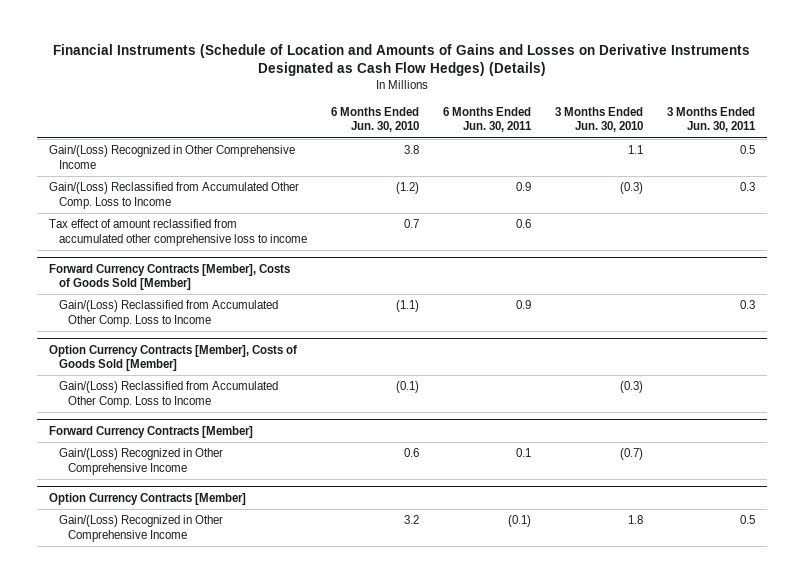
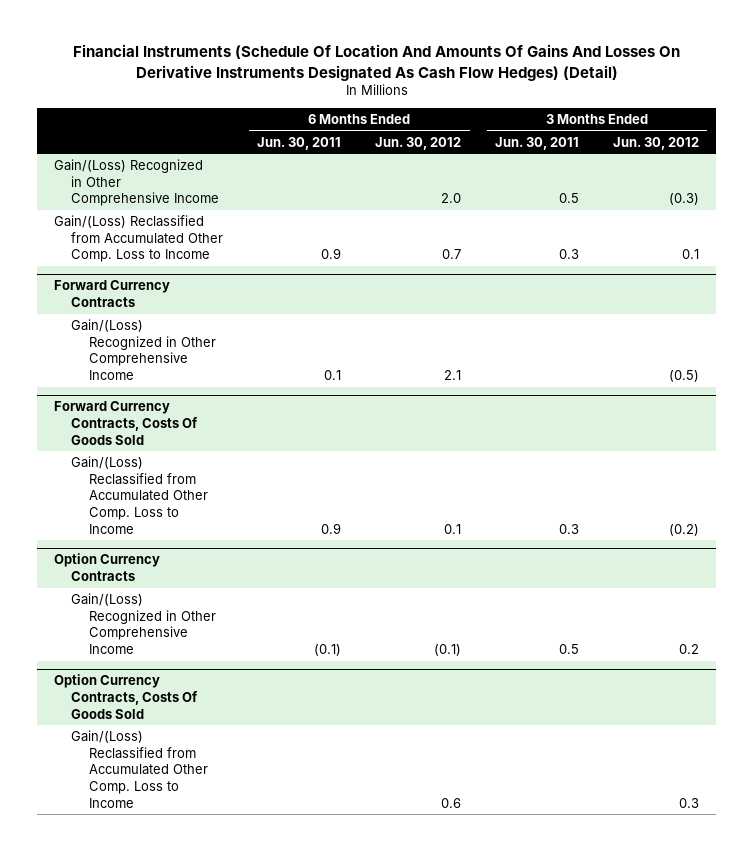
[53,44,751,77] Financial Instruments (Schedule of Location and Amounts of Gains and Losses on Derivative Instruments Designated as Cash Flow Hedges) (Details) -> [72,44,680,81] Financial Instruments (Schedule Of Location And Amounts Of Gains And Losses On Derivative Instruments Designated As Cash Flow Hedges) (Detail)
[330,107,419,133] 6 Months Ended Jun. 30, 2010 -> none
[554,107,643,133] 3 Months Ended Jun. 30, 2010 -> none
none -> [375,136,462,150] Jun. 30, 2012
none -> [613,136,700,150] Jun. 30, 2012
[49,219,307,246] Tax effect of amount reclassified from accumulated other comprehensive loss to income -> none
[49,263,291,290] Forward Currency Contracts [Member], Costs of Goods Sold [Member] -> none
[58,300,278,327] Gain/(Loss) Reclassified from Accumulated Other Comp. Loss to Income -> none
[49,344,298,371] Option Currency Contracts [Member], Costs of Goods Sold [Member] -> none
[58,381,278,408] Gain/(Loss) Reclassified from Accumulated Other Comp. Loss to Income -> none
[49,425,254,438] Forward Currency Contracts [Member] -> [54,280,171,308] Forward Currency Contracts
none -> [54,401,199,445] Forward Currency Contracts, Costs Of Goods Sold
none -> [71,456,208,534] Gain/(Loss) Reclassified from Accumulated Other Comp. Loss to Income
[49,492,247,505] Option Currency Contracts [Member] -> [54,553,161,582] Option Currency Contracts
none -> [54,674,199,719] Option Currency Contracts, Costs Of Goods Sold
none -> [71,730,208,808] Gain/(Loss) Reclassified from Accumulated Other Comp. Loss to Income

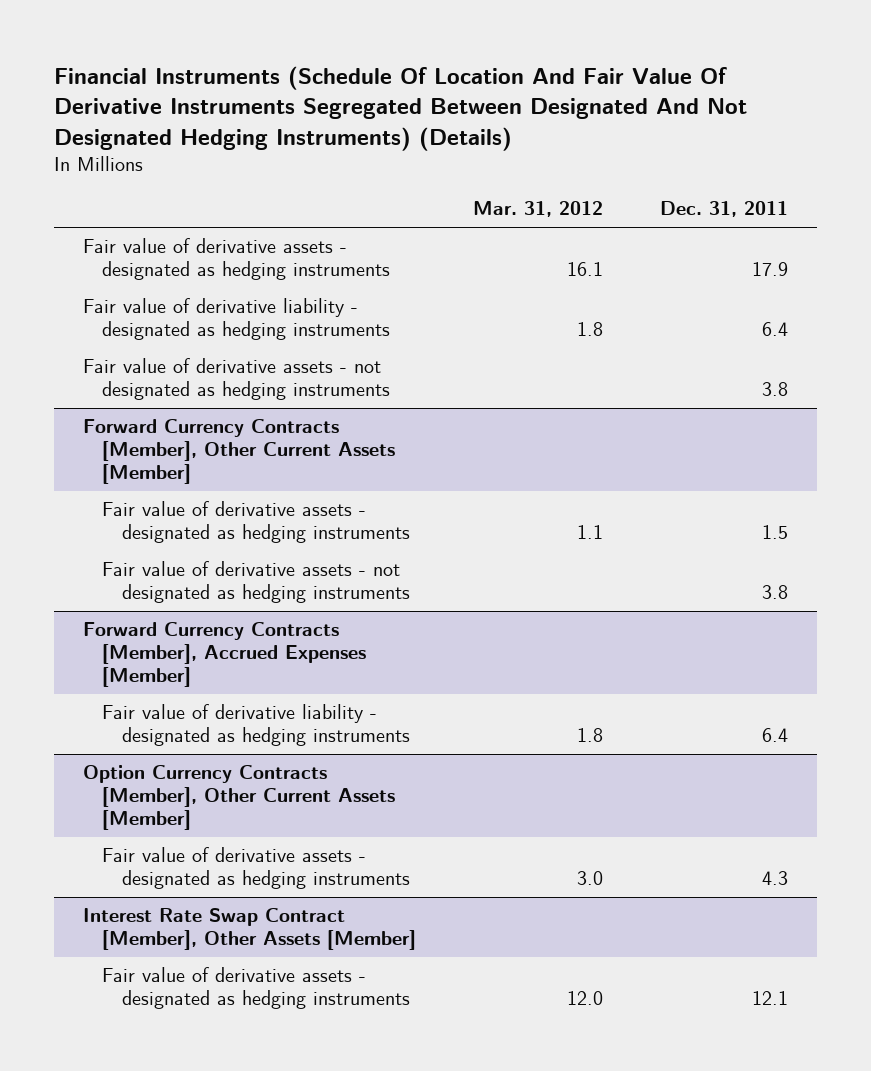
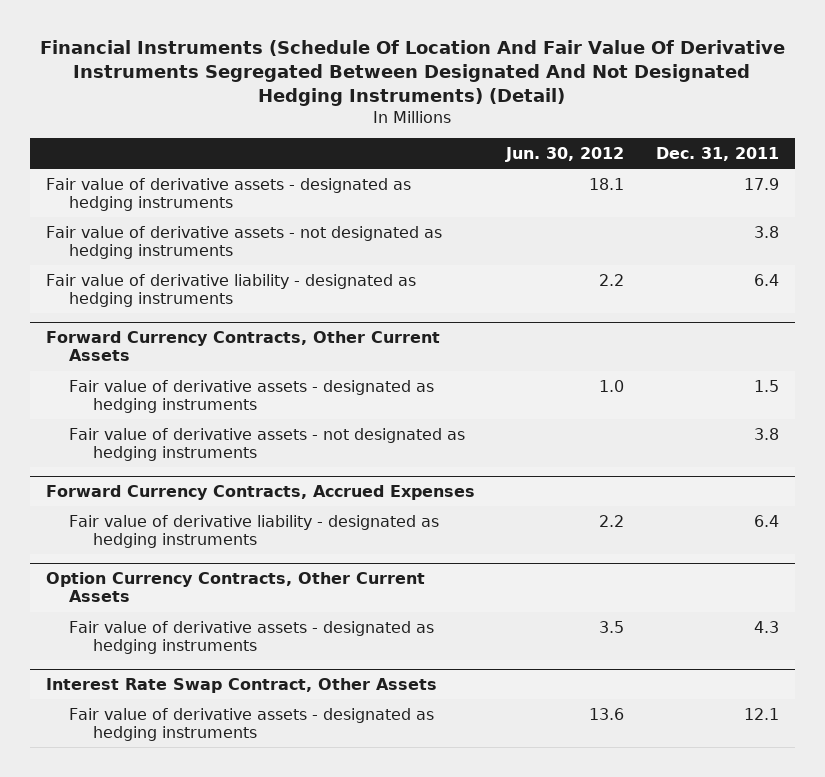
[54,66,748,151] Financial Instruments (Schedule Of Location And Fair Value Of Derivative Instruments Segregated Between Designated And Not Designated Hedging Instruments) (Details) -> [40,39,786,106] Financial Instruments (Schedule Of Location And Fair Value Of Derivative Instruments Segregated Between Designated And Not Designated Hedging Instruments) (Detail)
[473,201,604,218] Mar. 31, 2012 -> none
none -> [505,146,625,162] Jun. 30, 2012
[82,298,391,341] Fair value of derivative liability - designated as hedging instruments -> [45,273,416,308] Fair value of derivative liability - designated as hedging instruments
[82,419,396,485] Forward Currency Contracts [Member], Other Current Assets [Member] -> [45,330,440,362] Forward Currency Contracts, Other Current Assets
[82,622,367,688] Forward Currency Contracts [Member], Accrued Expenses [Member] -> [45,484,475,500] Forward Currency Contracts, Accrued Expenses
[82,765,396,831] Option Currency Contracts [Member], Other Current Assets [Member] -> [45,571,425,603] Option Currency Contracts, Other Current Assets
[82,908,417,951] Interest Rate Swap Contract [Member], Other Assets [Member] -> [45,677,437,693] Interest Rate Swap Contract, Other Assets

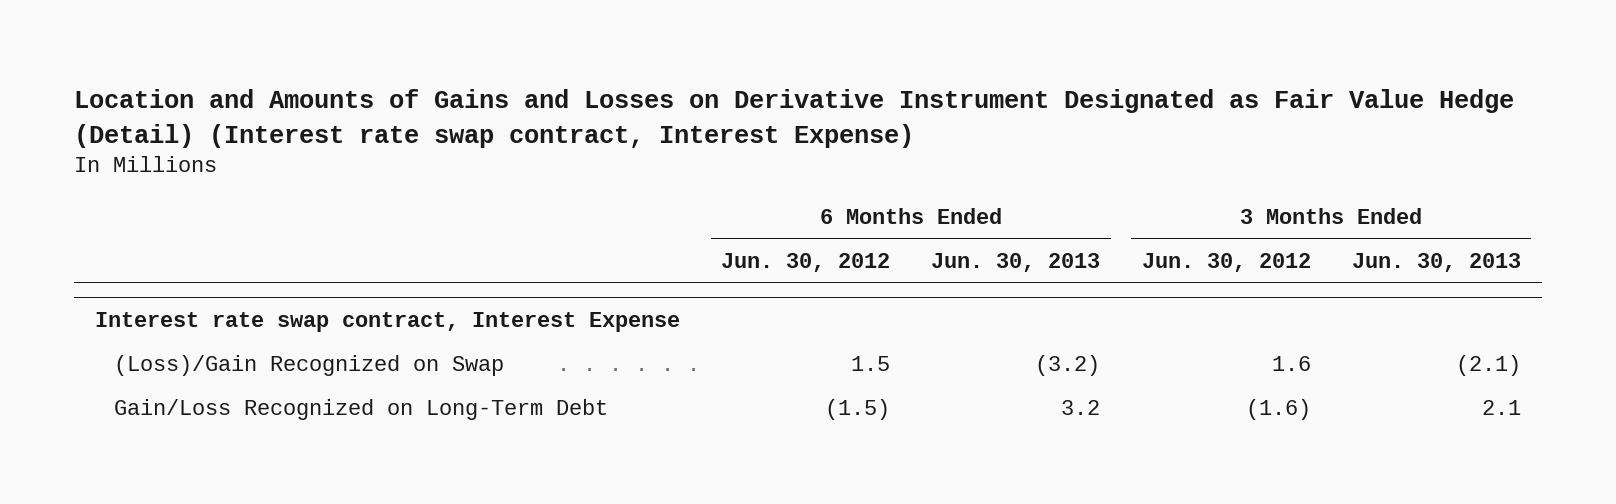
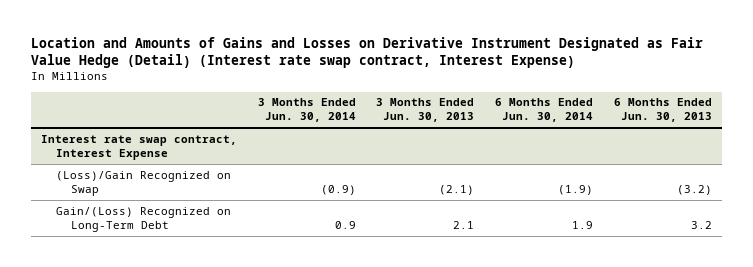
[720,252,890,272] Jun. 30, 2012 -> none
[1141,252,1311,272] Jun. 30, 2012 -> none
none -> [257,98,356,123] 3 Months Ended Jun. 30, 2014
none -> [495,98,594,123] 6 Months Ended Jun. 30, 2014
[114,399,609,421] Gain/Loss Recognized on Long-Term Debt -> [56,206,232,232] Gain/(Loss) Recognized on Long-Term Debt

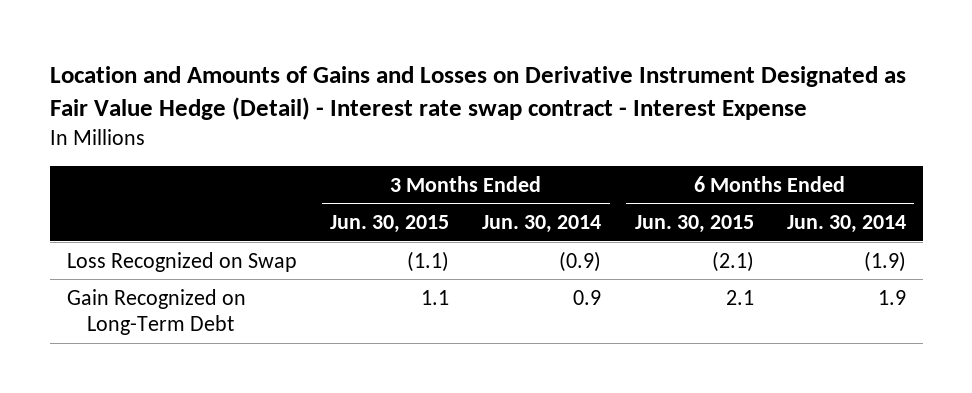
[30,36,703,69] Location and Amounts of Gains and Losses on Derivative Instrument Designated as Fair Value Hedge (Detail) (Interest rate swap contract, Interest Expense) -> [49,65,906,120] Location and Amounts of Gains and Losses on Derivative Instrument Designated as Fair Value Hedge (Detail) - Interest rate swap contract - Interest Expense
[376,98,475,123] 3 Months Ended Jun. 30, 2013 -> none
[613,98,712,123] 6 Months Ended Jun. 30, 2013 -> none
none -> [329,214,449,233] Jun. 30, 2015
none -> [634,214,754,233] Jun. 30, 2015
[40,134,237,160] Interest rate swap contract, Interest Expense -> none
[56,170,232,196] (Loss)/Gain Recognized on Swap -> [66,251,297,272] Loss Recognized on Swap
[56,206,232,232] Gain/(Loss) Recognized on Long-Term Debt -> [66,288,246,336] Gain Recognized on Long-Term Debt

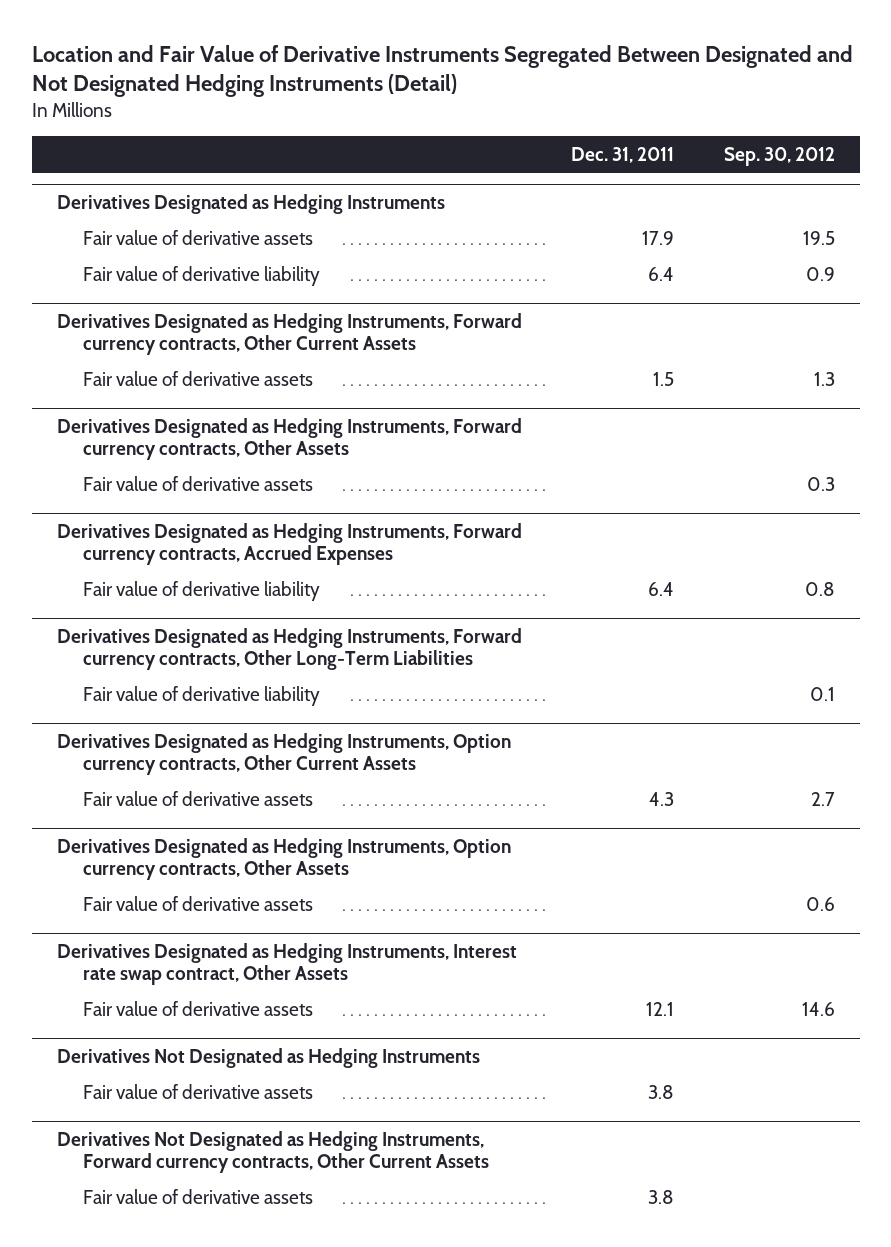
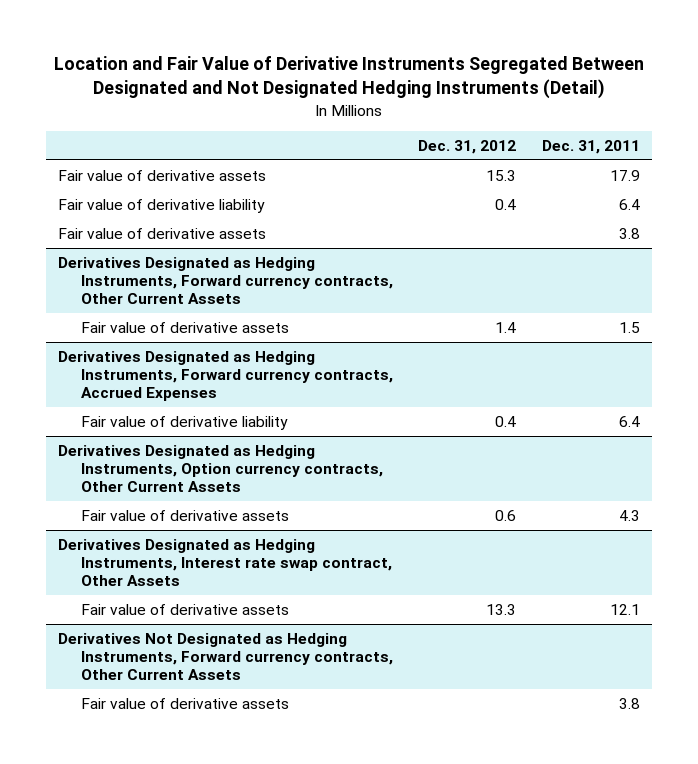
[723,146,835,166] Sep. 30, 2012 -> none
none -> [418,140,517,155] Dec. 31, 2012
[56,193,445,214] Derivatives Designated as Hedging Instruments -> none
none -> [58,227,267,239] Fair value of derivative assets
[56,417,522,461] Derivatives Designated as Hedging Instruments, Forward currency contracts, Other Assets -> none
[83,475,314,491] Fair value of derivative assets -> none
[56,627,522,671] Derivatives Designated as Hedging Instruments, Forward currency contracts, Other Long-Term Liabilities -> none
[83,685,321,706] Fair value of derivative liability -> none
[56,837,511,881] Derivatives Designated as Hedging Instruments, Option currency contracts, Other Assets -> none
[83,895,314,911] Fair value of derivative assets -> none
[56,1047,480,1068] Derivatives Not Designated as Hedging Instruments -> none
[83,1083,314,1099] Fair value of derivative assets -> none

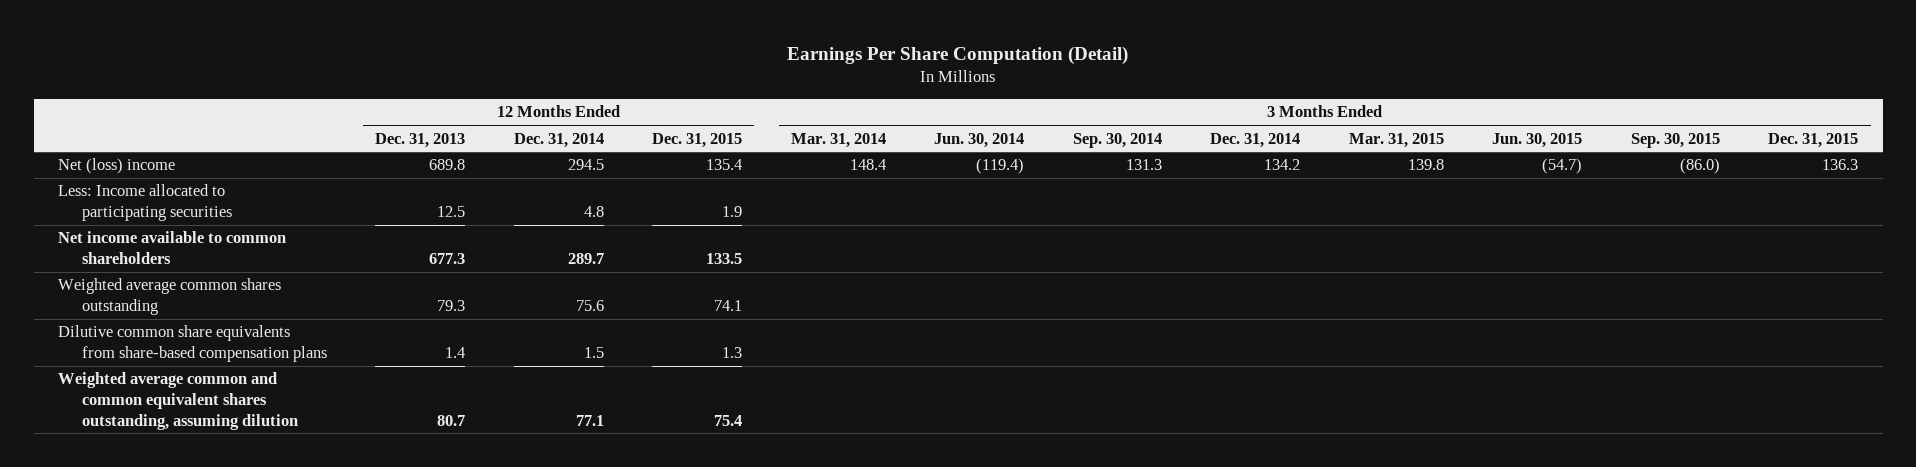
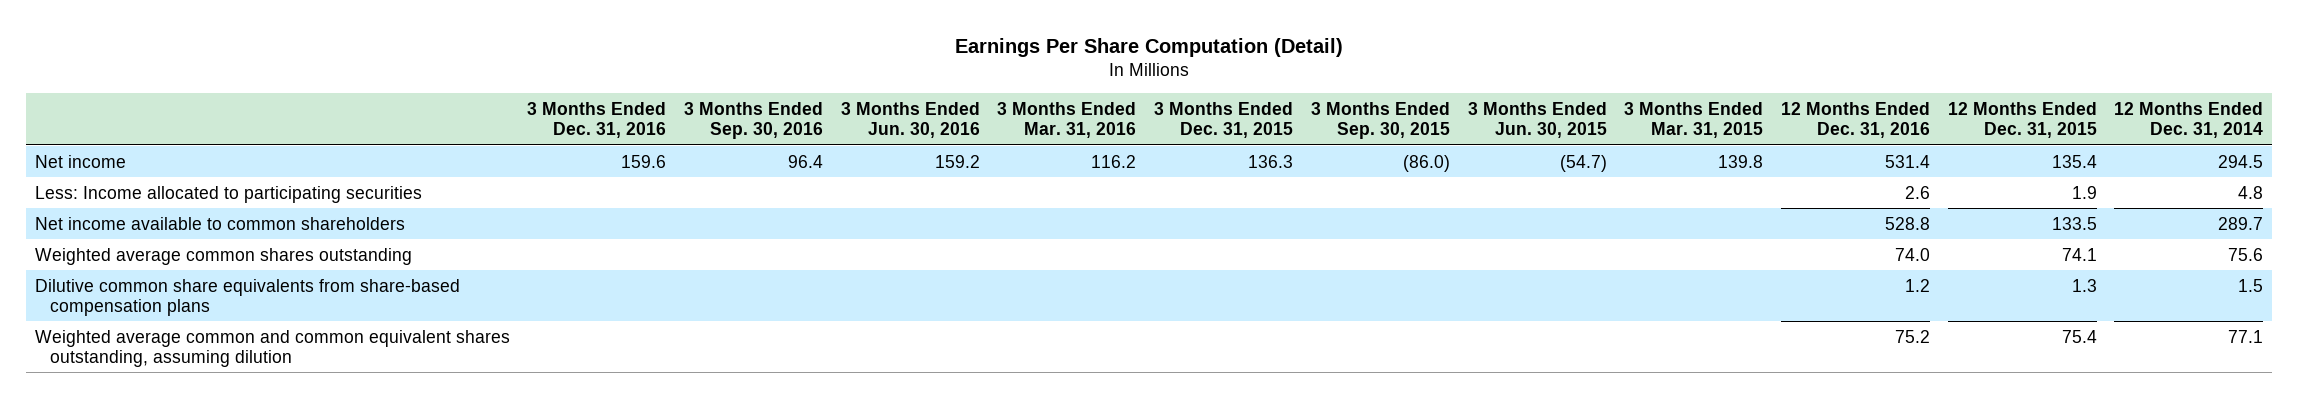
[375,132,466,148] Dec. 31, 2013 -> none
[790,132,886,148] Mar. 31, 2014 -> none
[934,132,1025,148] Jun. 30, 2014 -> none
[1072,132,1162,148] Sep. 30, 2014 -> none
[1210,132,1301,148] Dec. 31, 2014 -> none
none -> [527,101,667,138] 3 Months Ended Dec. 31, 2016
none -> [683,101,823,139] 3 Months Ended Sep. 30, 2016
none -> [840,101,980,138] 3 Months Ended Jun. 30, 2016
none -> [997,101,1137,138] 3 Months Ended Mar. 31, 2016
none -> [1781,101,1931,138] 12 Months Ended Dec. 31, 2016
[57,158,175,175] Net (loss) income -> [34,154,126,168] Net income

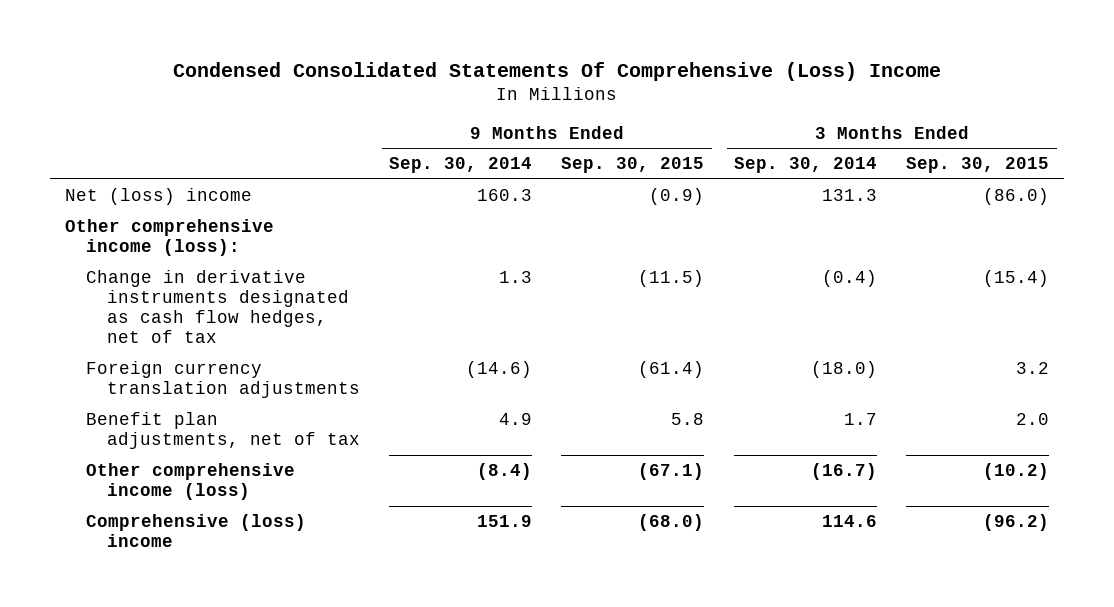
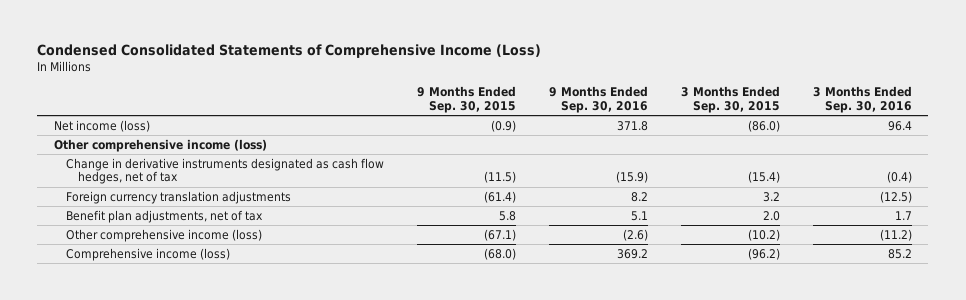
[173,62,942,82] Condensed Consolidated Statements Of Comprehensive (Loss) Income -> [37,44,542,59] Condensed Consolidated Statements of Comprehensive Income (Loss)
[389,157,533,174] Sep. 30, 2014 -> none
[733,157,877,174] Sep. 30, 2014 -> none
none -> [548,86,648,113] 9 Months Ended Sep. 30, 2016
none -> [812,86,912,113] 3 Months Ended Sep. 30, 2016
[64,187,252,205] Net (loss) income -> [53,119,150,132] Net income (loss)
[64,218,274,257] Other comprehensive income (loss): -> [53,138,267,152] Other comprehensive income (loss)
[85,513,306,548] Comprehensive (loss) income -> [65,247,230,261] Comprehensive income (loss)

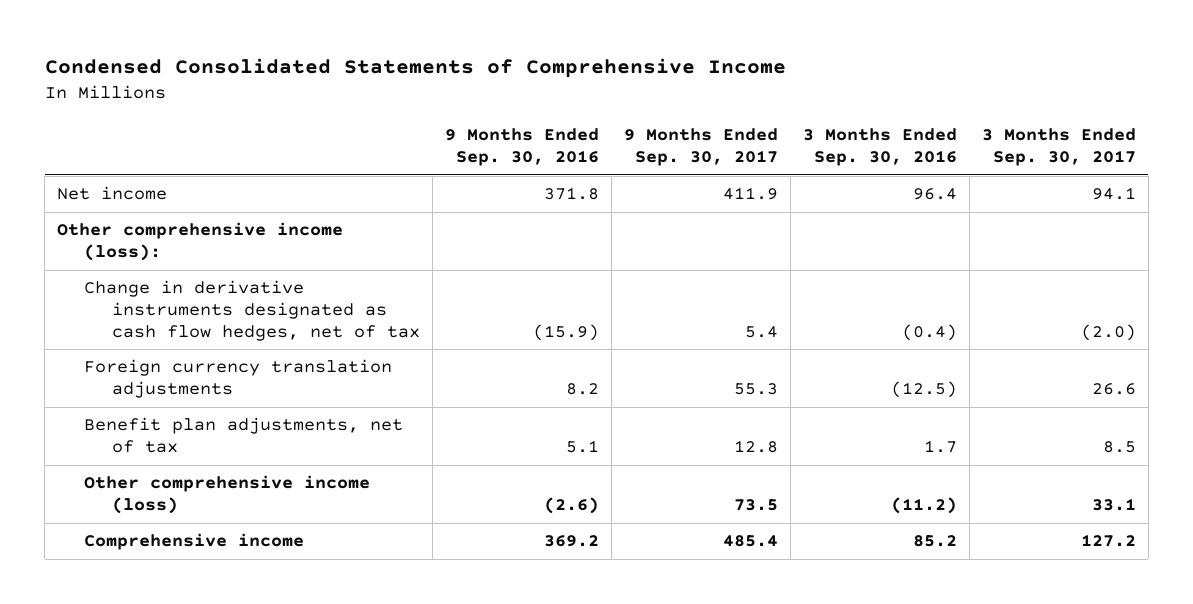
[37,44,542,59] Condensed Consolidated Statements of Comprehensive Income (Loss) -> [44,58,786,79] Condensed Consolidated Statements of Comprehensive Income
[416,86,516,113] 9 Months Ended Sep. 30, 2015 -> none
[680,86,780,113] 3 Months Ended Sep. 30, 2015 -> none
none -> [623,128,778,167] 9 Months Ended Sep. 30, 2017
none -> [981,128,1136,167] 3 Months Ended Sep. 30, 2017
[53,119,150,132] Net income (loss) -> [57,186,168,201] Net income
[53,138,267,152] Other comprehensive income (loss) -> [57,222,344,262] Other comprehensive income (loss):
[65,247,230,261] Comprehensive income (loss) -> [84,533,305,551] Comprehensive income

